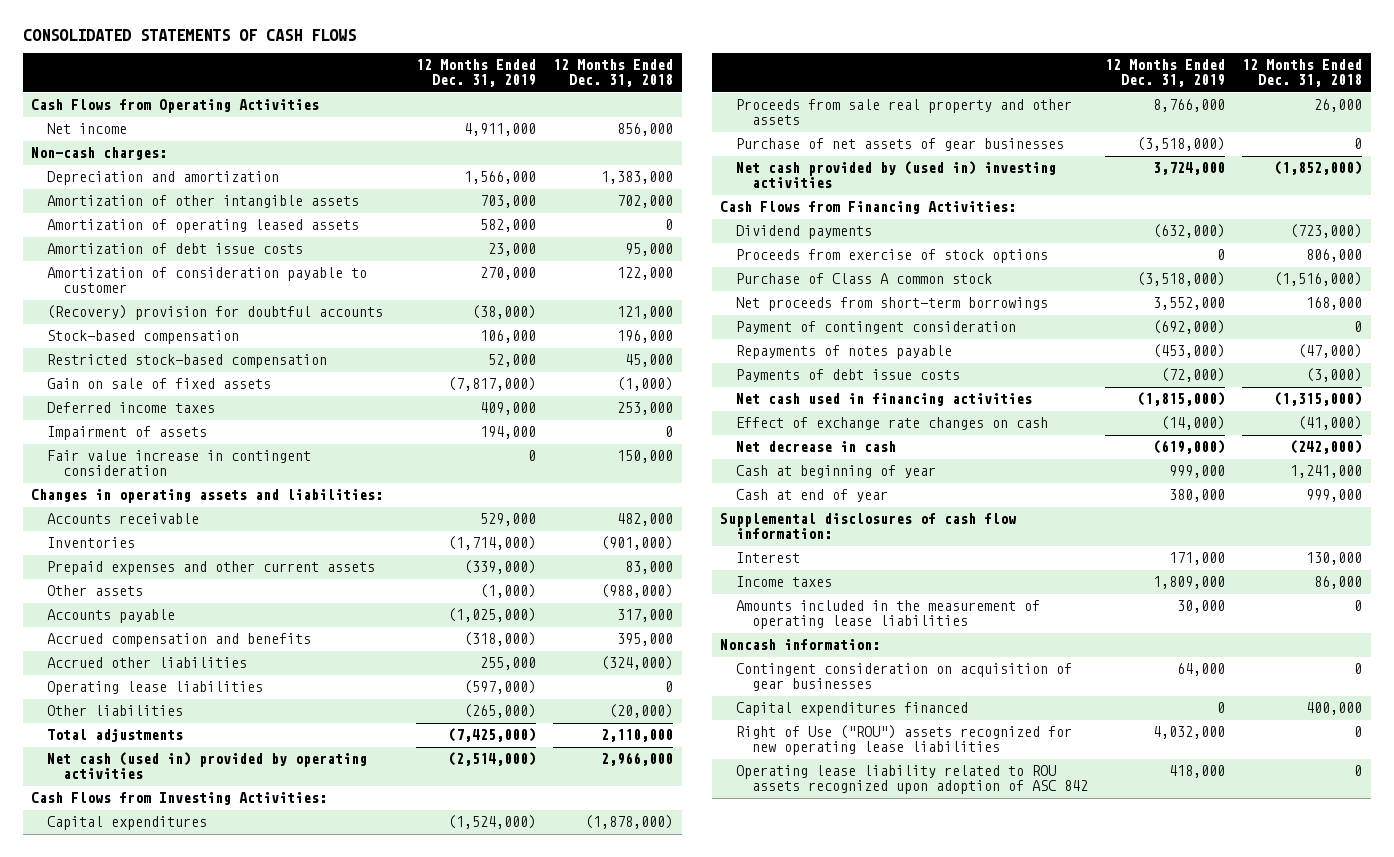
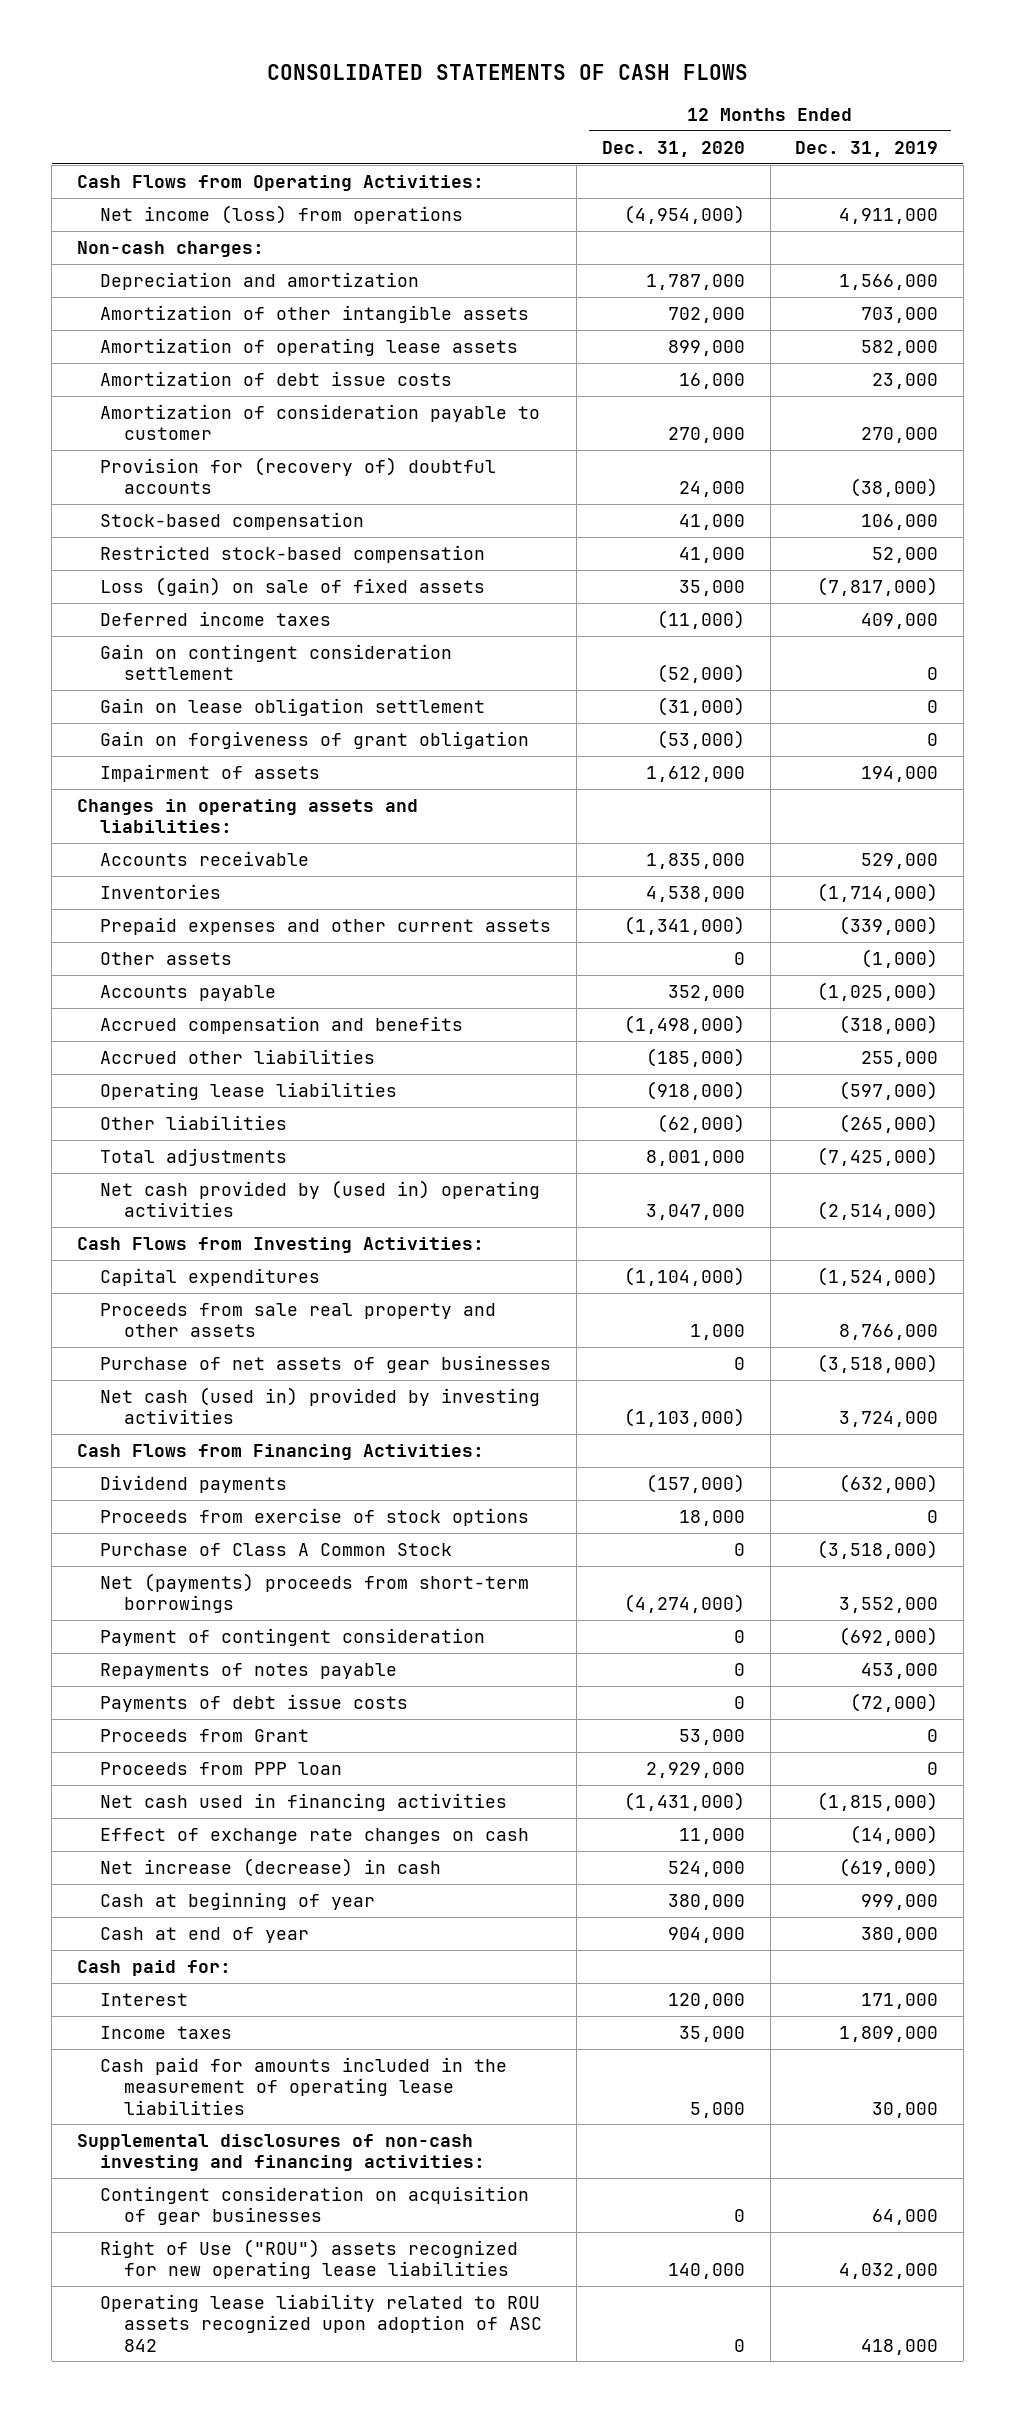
[553,59,674,88] 12 Months Ended Dec. 31, 2018 -> none
none -> [601,141,745,158] Dec. 31, 2020
[31,99,320,114] Cash Flows from Operating Activities -> [77,175,485,192] Cash Flows from Operating Activities:
[47,123,128,135] Net income -> [100,205,464,225] Net income (loss) from operations
[47,219,360,234] Amortization of operating leased assets -> [100,338,519,357] Amortization of operating lease assets
[47,305,384,321] (Recovery) provision for doubtful accounts -> [100,457,497,495] Provision for (recovery of) doubtful accounts
[47,378,272,390] Gain on sale of fixed assets -> [100,577,486,597] Loss (gain) on sale of fixed assets
none -> [100,644,453,681] Gain on contingent consideration settlement
none -> [100,698,486,717] Gain on lease obligation settlement
none -> [100,731,530,750] Gain on forgiveness of grant obligation
[47,450,312,477] Fair value increase in contingent consideration -> none
[47,752,368,780] Net cash (used in) provided by operating activities -> [100,1180,541,1218] Net cash provided by (used in) operating activities
[736,161,1057,189] Net cash provided by (used in) investing activities -> [100,1387,541,1425] Net cash (used in) provided by investing activities
[736,273,993,285] Purchase of Class A common stock -> [100,1543,453,1557] Purchase of Class A Common Stock
[736,297,1049,312] Net proceeds from short-term borrowings -> [100,1573,530,1614] Net (payments) proceeds from short-term borrowings
[1153,344,1226,359] (453,000) -> [861,1663,939,1680] 453,000
none -> [100,1729,310,1743] Proceeds from Grant
none -> [100,1762,343,1776] Proceeds from PPP loan
[736,441,897,453] Net decrease in cash -> [100,1858,442,1878] Net increase (decrease) in cash
[720,513,1017,540] Supplemental disclosures of cash flow information: -> none
none -> [77,1960,232,1977] Cash paid for:
[736,600,1041,630] Amounts included in the measurement of operating lease liabilities -> [100,2057,508,2115] Cash paid for amounts included in the measurement of operating lease liabilities
[720,639,881,651] Noncash information: -> [77,2134,486,2172] Supplemental disclosures of non-cash investing and financing activities:
[736,702,969,717] Capital expenditures financed -> none

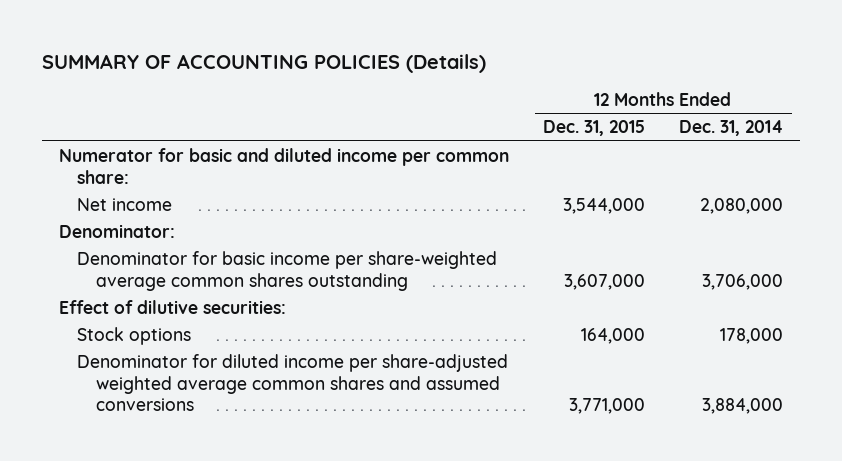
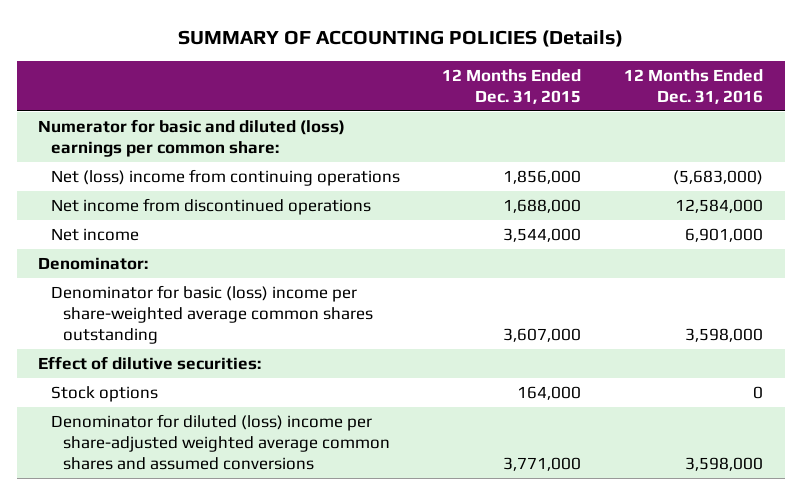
[679,120,784,137] Dec. 31, 2014 -> none
none -> [624,69,764,104] 12 Months Ended Dec. 31, 2016
[59,147,510,184] Numerator for basic and diluted income per common share: -> [38,119,346,158] Numerator for basic and diluted (loss) earnings per common share:
none -> [50,169,400,187] Net (loss) income from continuing operations
none -> [50,198,371,216] Net income from discontinued operations
[77,250,498,291] Denominator for basic income per share-weighted average common shares outstanding -> [50,285,373,344] Denominator for basic (loss) income per share-weighted average common shares outstanding
[77,353,509,412] Denominator for diluted income per share-adjusted weighted average common shares and assumed conversions -> [50,414,390,470] Denominator for diluted (loss) income per share-adjusted weighted average common shares and assumed conversions

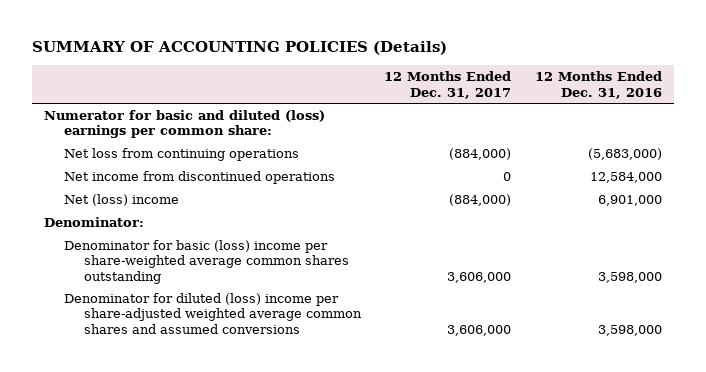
[442,69,582,104] 12 Months Ended Dec. 31, 2015 -> none
none -> [384,71,512,99] 12 Months Ended Dec. 31, 2017
[50,169,400,187] Net (loss) income from continuing operations -> [63,148,299,162] Net loss from continuing operations
[50,228,139,242] Net income -> [63,194,179,207] Net (loss) income
[38,356,262,371] Effect of dilutive securities: -> none
[50,386,158,403] Stock options -> none

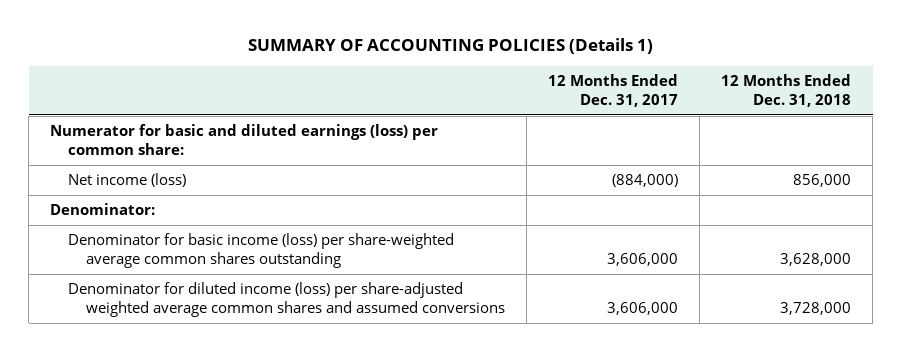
[32,41,448,56] SUMMARY OF ACCOUNTING POLICIES (Details) -> [247,38,653,55] SUMMARY OF ACCOUNTING POLICIES (Details 1)
[535,71,663,99] 12 Months Ended Dec. 31, 2016 -> none
none -> [720,74,851,108] 12 Months Ended Dec. 31, 2018
[63,148,299,162] Net loss from continuing operations -> none
[63,171,335,185] Net income from discontinued operations -> none
[44,110,326,139] Numerator for basic and diluted (loss) earnings per common share: -> [50,124,439,156] Numerator for basic and diluted earnings (loss) per common share:
[63,194,179,207] Net (loss) income -> [67,173,186,188] Net income (loss)
[63,240,349,284] Denominator for basic (loss) income per share-weighted average common shares outstanding -> [67,233,454,269] Denominator for basic income (loss) per share-weighted average common shares outstanding
[63,293,362,334] Denominator for diluted (loss) income per share-adjusted weighted average common shares and assumed conversions -> [67,282,505,318] Denominator for diluted income (loss) per share-adjusted weighted average common shares and assumed conversions

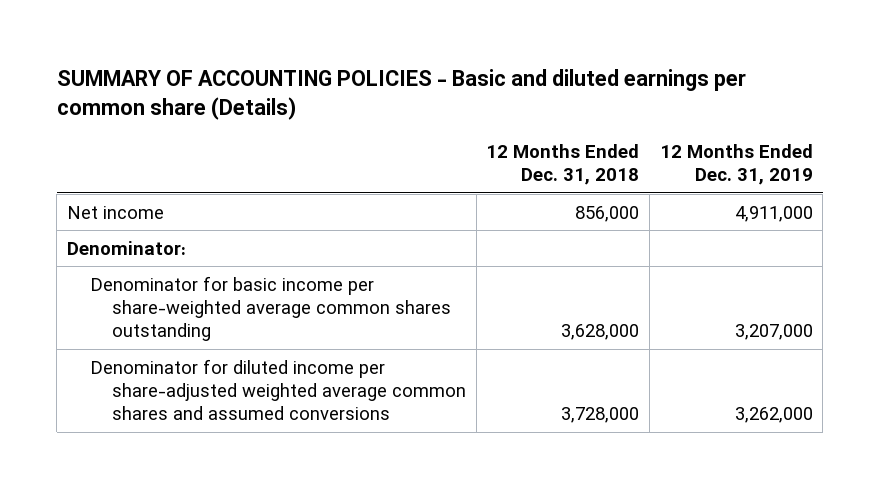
[247,38,653,55] SUMMARY OF ACCOUNTING POLICIES (Details 1) -> [56,68,746,120] SUMMARY OF ACCOUNTING POLICIES - Basic and diluted earnings per common share (Details)
[547,74,678,108] 12 Months Ended Dec. 31, 2017 -> none
none -> [659,143,813,186] 12 Months Ended Dec. 31, 2019
[50,124,439,156] Numerator for basic and diluted earnings (loss) per common share: -> none
[67,173,186,188] Net income (loss) -> [66,205,164,219] Net income
[67,233,454,269] Denominator for basic income (loss) per share-weighted average common shares outstanding -> [89,275,452,342] Denominator for basic income per share-weighted average common shares outstanding
[67,282,505,318] Denominator for diluted income (loss) per share-adjusted weighted average common shares and assumed conversions -> [89,358,467,421] Denominator for diluted income per share-adjusted weighted average common shares and assumed conversions

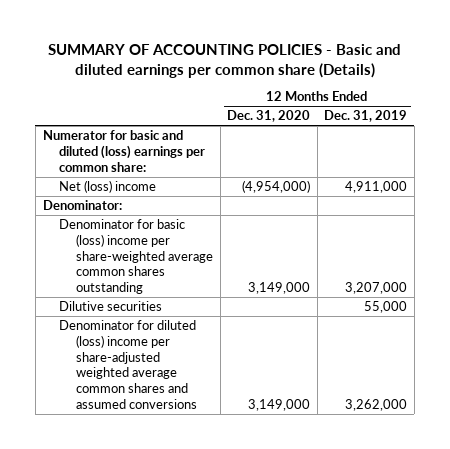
[486,143,640,186] 12 Months Ended Dec. 31, 2018 -> none
none -> [227,110,311,123] Dec. 31, 2020
none -> [42,130,206,172] Numerator for basic and diluted (loss) earnings per common share:
[66,205,164,219] Net income -> [59,180,157,194] Net (loss) income
[89,275,452,342] Denominator for basic income per share-weighted average common shares outstanding -> [59,219,214,295] Denominator for basic (loss) income per share-weighted average common shares outstanding
none -> [59,301,163,312] Dilutive securities
[89,358,467,421] Denominator for diluted income per share-adjusted weighted average common shares and assumed conversions -> [59,320,198,409] Denominator for diluted (loss) income per share-adjusted weighted average common shares and assumed conversions

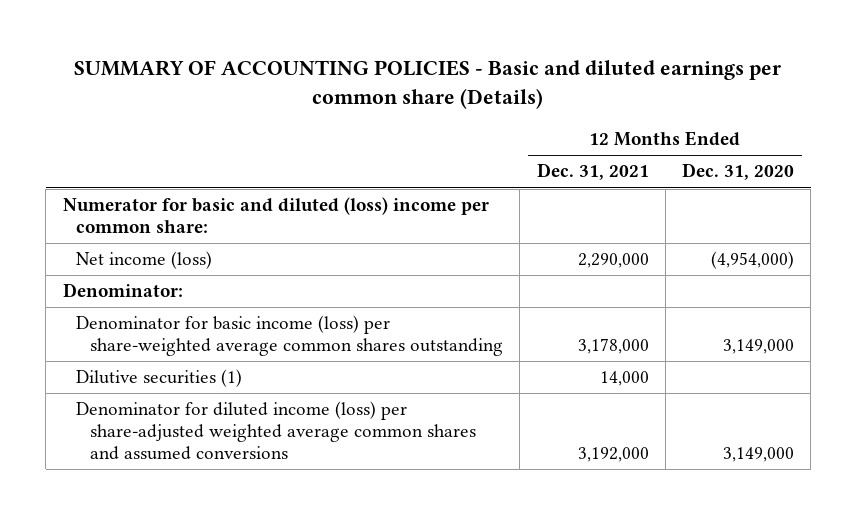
[324,110,408,123] Dec. 31, 2019 -> none
none -> [536,163,649,181] Dec. 31, 2021
[42,130,206,172] Numerator for basic and diluted (loss) earnings per common share: -> [62,197,489,234] Numerator for basic and diluted (loss) income per common share:
[59,180,157,194] Net (loss) income -> [76,251,213,270] Net income (loss)
[59,219,214,295] Denominator for basic (loss) income per share-weighted average common shares outstanding -> [76,315,504,357] Denominator for basic income (loss) per share-weighted average common shares outstanding
[59,301,163,312] Dilutive securities -> [76,369,243,388] Dilutive securities (1)
[59,320,198,409] Denominator for diluted (loss) income per share-adjusted weighted average common shares and assumed conversions -> [76,401,477,461] Denominator for diluted income (loss) per share-adjusted weighted average common shares and assumed conversions

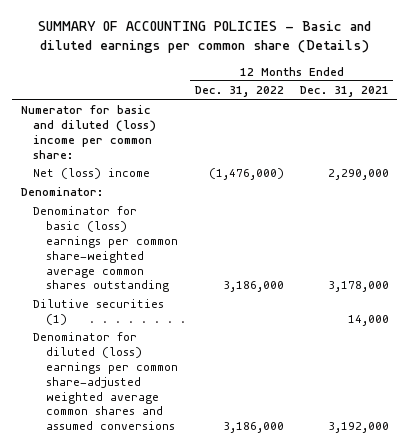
[682,163,795,181] Dec. 31, 2020 -> none
none -> [194,86,284,98] Dec. 31, 2022
[76,251,213,270] Net income (loss) -> [33,168,151,180] Net (loss) income
[76,315,504,357] Denominator for basic income (loss) per share-weighted average common shares outstanding -> [33,206,179,293] Denominator for basic (loss) earnings per common share-weighted average common shares outstanding
[76,401,477,461] Denominator for diluted income (loss) per share-adjusted weighted average common shares and assumed conversions -> [33,332,179,431] Denominator for diluted (loss) earnings per common share-adjusted weighted average common shares and assumed conversions

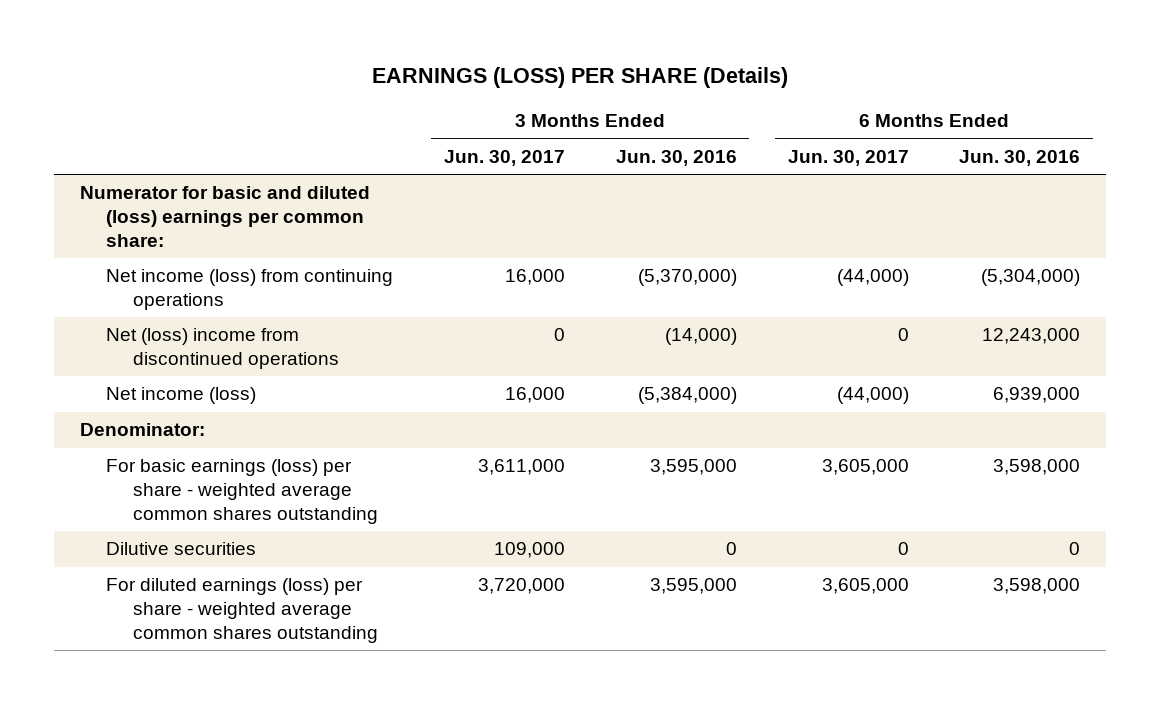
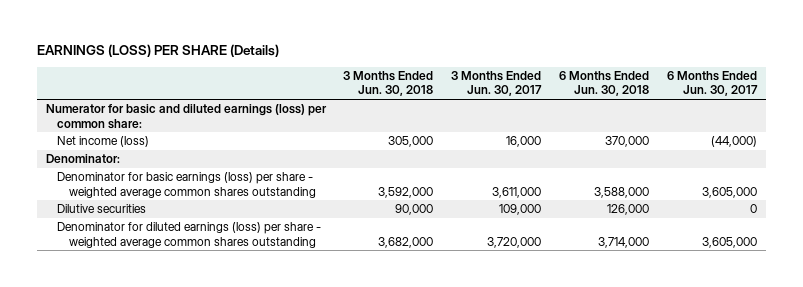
[615,149,737,166] Jun. 30, 2016 -> none
[959,149,1081,166] Jun. 30, 2016 -> none
none -> [343,71,434,97] 3 Months Ended Jun. 30, 2018
none -> [559,71,650,97] 6 Months Ended Jun. 30, 2018
[106,269,394,311] Net income (loss) from continuing operations -> none
[106,328,339,370] Net (loss) income from discontinued operations -> none
[79,186,370,247] Numerator for basic and diluted (loss) earnings per common share: -> [45,104,327,129] Numerator for basic and diluted earnings (loss) per common share:
[106,459,378,524] For basic earnings (loss) per share - weighted average common shares outstanding -> [57,172,316,198] Denominator for basic earnings (loss) per share - weighted average common shares outstanding
[106,578,378,643] For diluted earnings (loss) per share - weighted average common shares outstanding -> [57,222,322,248] Denominator for diluted earnings (loss) per share - weighted average common shares outstanding

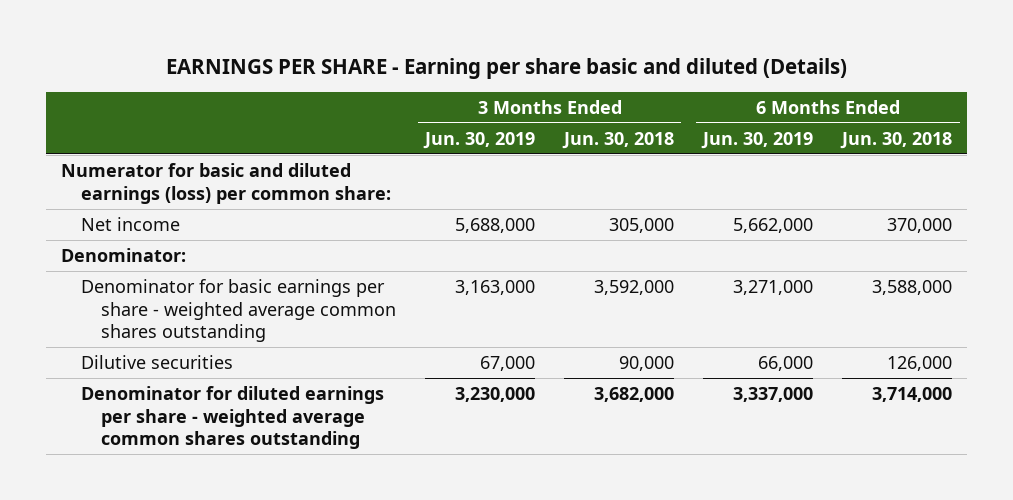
[36,43,279,57] EARNINGS (LOSS) PER SHARE (Details) -> [165,58,847,80] EARNINGS PER SHARE - Earning per share basic and diluted (Details)
[451,71,543,97] 3 Months Ended Jun. 30, 2017 -> none
[667,71,759,97] 6 Months Ended Jun. 30, 2017 -> none
none -> [423,131,536,149] Jun. 30, 2019
none -> [701,131,814,149] Jun. 30, 2019
[57,136,150,148] Net income (loss) -> [80,216,180,231] Net income
[57,172,316,198] Denominator for basic earnings (loss) per share - weighted average common shares outstanding -> [80,278,397,343] Denominator for basic earnings per share - weighted average common shares outstanding
[57,222,322,248] Denominator for diluted earnings (loss) per share - weighted average common shares outstanding -> [80,385,384,450] Denominator for diluted earnings per share - weighted average common shares outstanding

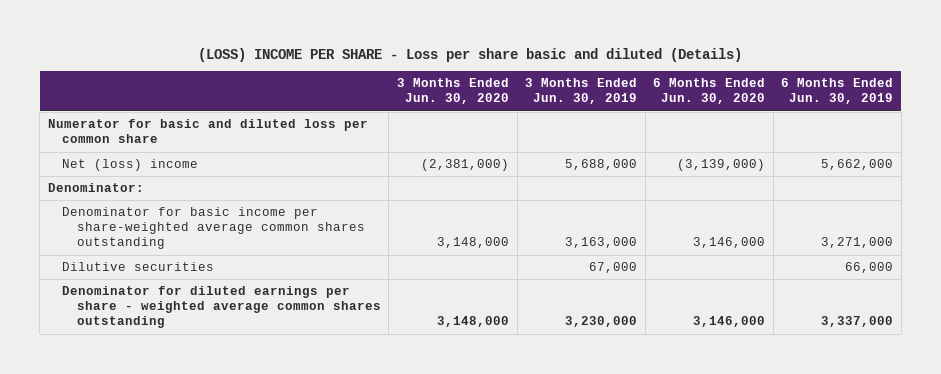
[165,58,847,80] EARNINGS PER SHARE - Earning per share basic and diluted (Details) -> [198,47,743,62] (LOSS) INCOME PER SHARE - Loss per share basic and diluted (Details)
[562,131,675,149] Jun. 30, 2018 -> none
[840,131,953,149] Jun. 30, 2018 -> none
none -> [397,78,510,105] 3 Months Ended Jun. 30, 2020
none -> [653,78,766,105] 6 Months Ended Jun. 30, 2020
[60,162,391,204] Numerator for basic and diluted earnings (loss) per common share: -> [47,119,368,144] Numerator for basic and diluted loss per common share
[80,216,180,231] Net income -> [62,159,199,172] Net (loss) income
[80,278,397,343] Denominator for basic earnings per share - weighted average common shares outstanding -> [62,207,365,250] Denominator for basic income per share-weighted average common shares outstanding

